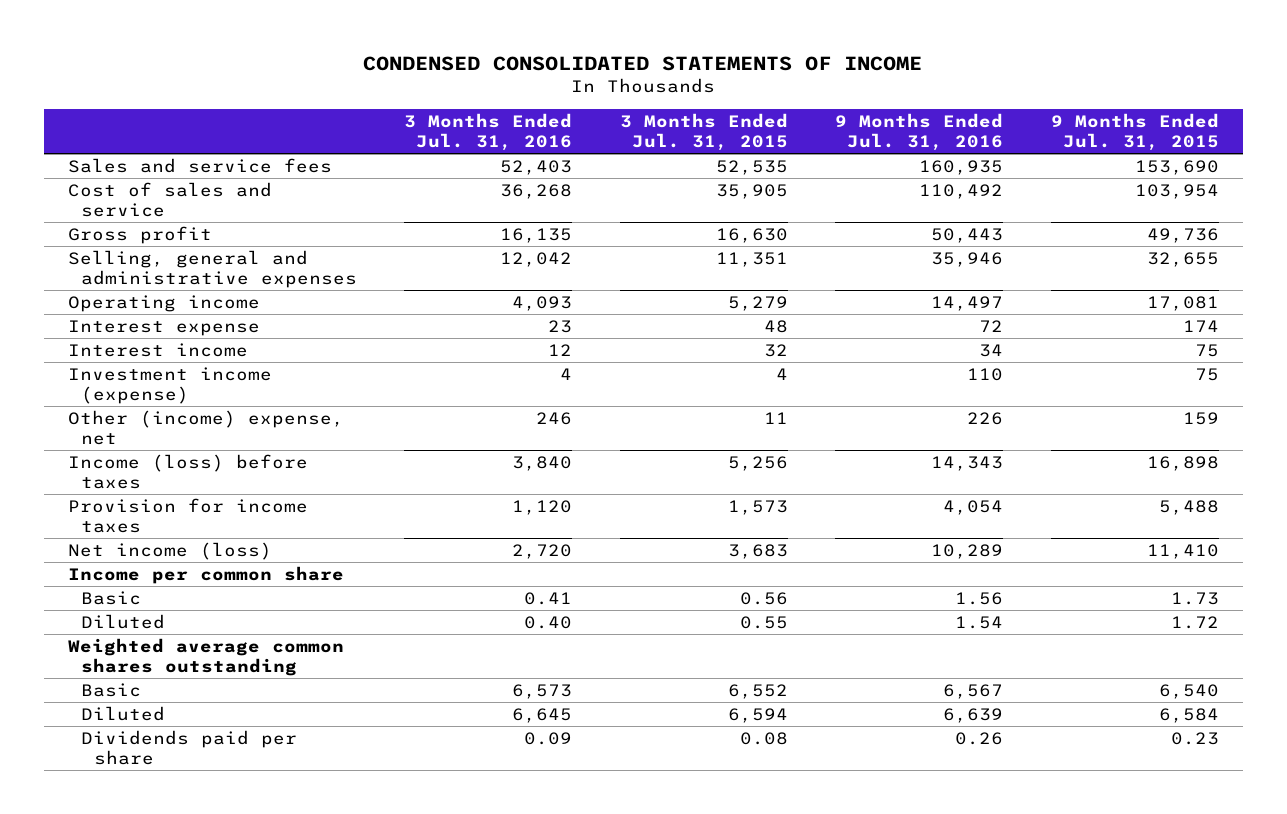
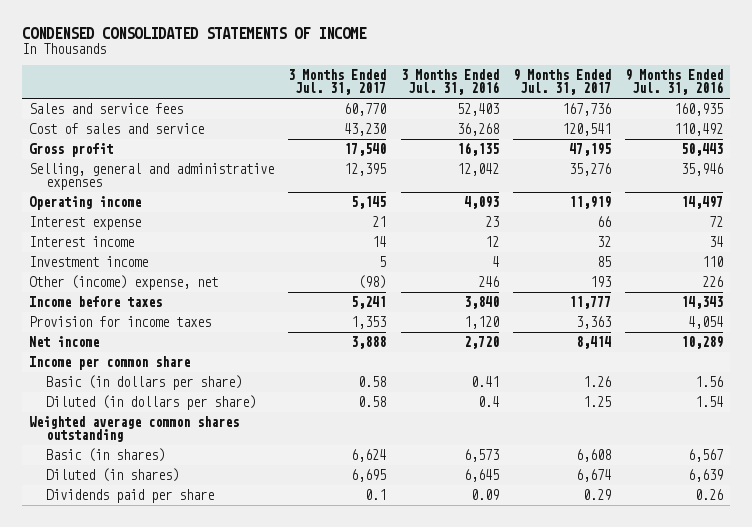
[619,113,788,151] 3 Months Ended Jul. 31, 2015 -> none
[1050,113,1219,151] 9 Months Ended Jul. 31, 2015 -> none
none -> [288,69,387,96] 3 Months Ended Jul. 31, 2017
none -> [512,69,611,96] 9 Months Ended Jul. 31, 2017
[67,366,272,404] Investment income (expense) -> [29,255,149,267] Investment income
[67,453,308,489] Income (loss) before taxes -> [29,295,163,307] Income before taxes
[67,541,272,560] Net income (loss) -> [29,335,100,347] Net income
[80,590,141,605] Basic -> [45,374,242,390] Basic (in dollars per share)
[80,613,165,629] Diluted -> [45,394,256,410] Diluted (in dollars per share)
[524,615,573,629] 0.40 -> [477,395,499,407] 0.4
[80,682,141,697] Basic -> [45,447,165,462] Basic (in shares)
[80,705,165,721] Diluted -> [45,467,179,482] Diluted (in shares)

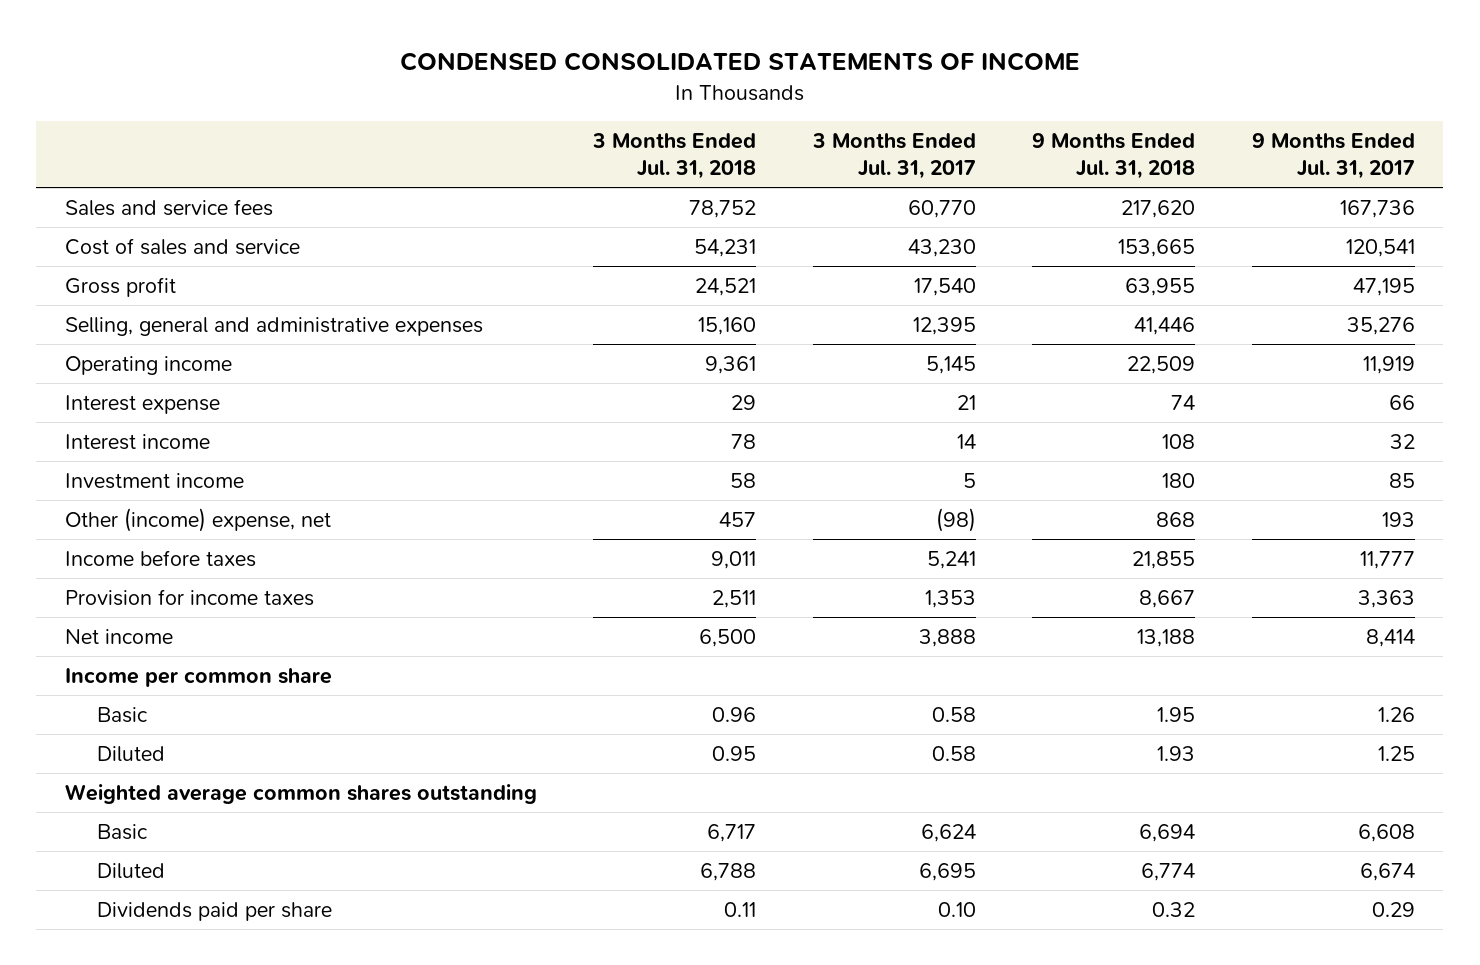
[400,69,499,96] 3 Months Ended Jul. 31, 2016 -> none
[624,69,723,96] 9 Months Ended Jul. 31, 2016 -> none
none -> [592,133,757,180] 3 Months Ended Jul. 31, 2018
none -> [1032,133,1196,180] 9 Months Ended Jul. 31, 2018
[45,374,242,390] Basic (in dollars per share) -> [96,706,148,723] Basic
[45,394,256,410] Diluted (in dollars per share) -> [96,745,165,762] Diluted
[45,447,165,462] Basic (in shares) -> [96,823,148,840] Basic
[45,467,179,482] Diluted (in shares) -> [96,862,165,879] Diluted
[365,488,387,500] 0.1 -> [937,901,976,917] 0.10

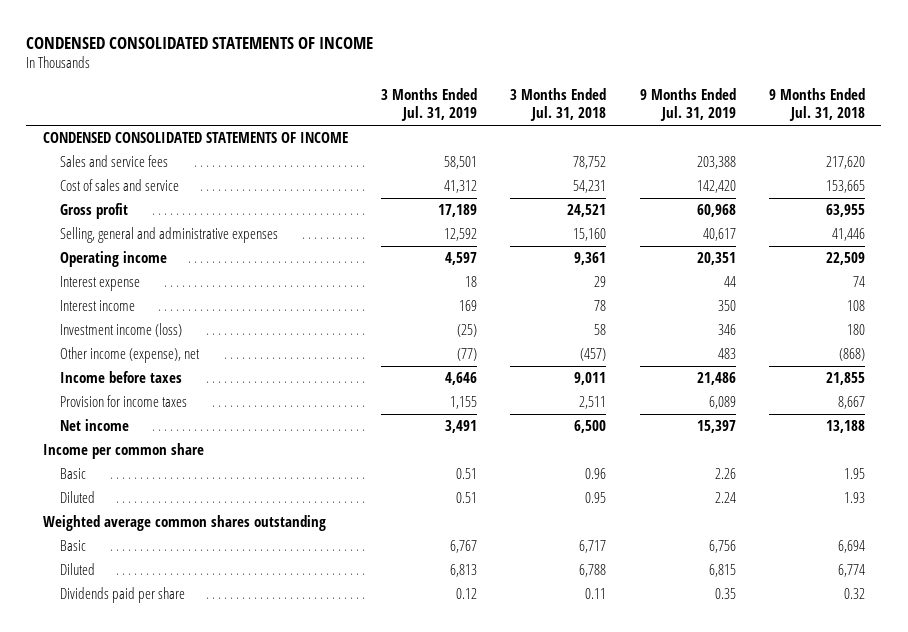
[811,133,976,180] 3 Months Ended Jul. 31, 2017 -> none
[1251,133,1415,180] 9 Months Ended Jul. 31, 2017 -> none
none -> [381,87,478,122] 3 Months Ended Jul. 31, 2019
none -> [639,87,736,122] 9 Months Ended Jul. 31, 2019
none -> [43,132,349,144] CONDENSED CONSOLIDATED STATEMENTS OF INCOME
[64,472,244,489] Investment income -> [60,323,183,338] Investment income (loss)
[64,507,331,532] Other (income) expense, net -> [60,347,201,364] Other income (expense), net
[719,511,757,527] 457 -> [580,348,607,362] (457)
[1156,511,1196,527] 868 -> [838,348,865,362] (868)

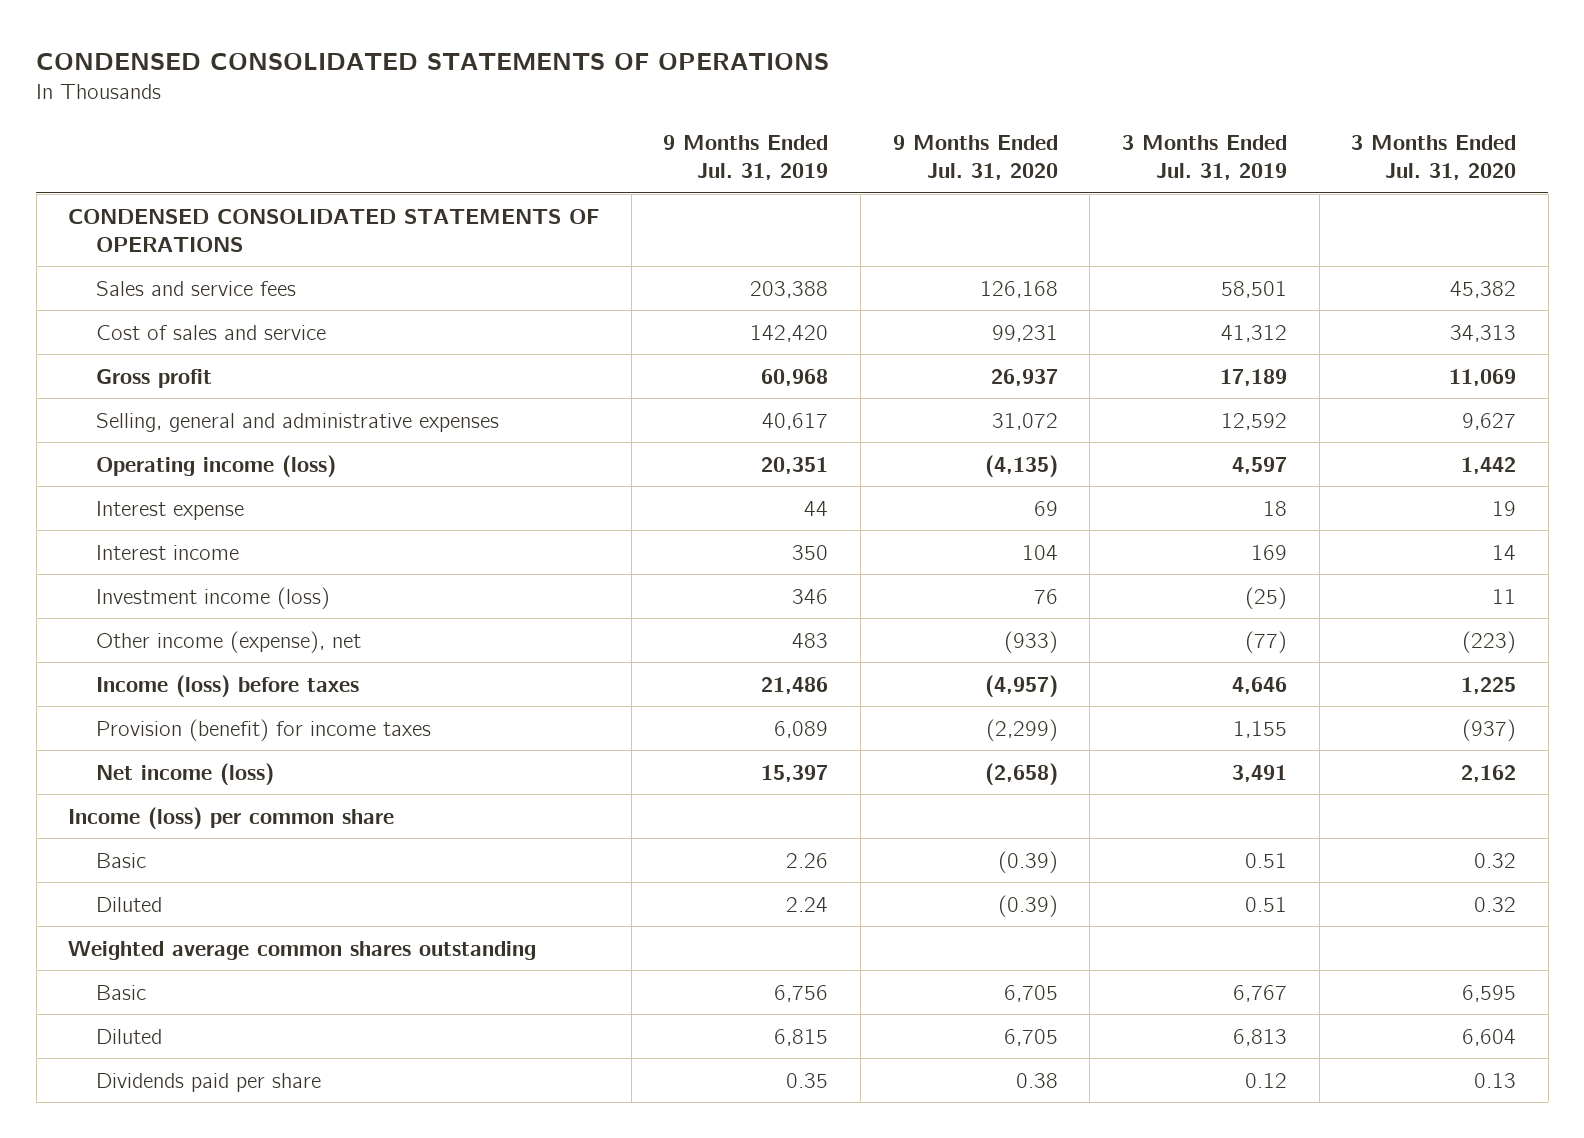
[26,36,374,49] CONDENSED CONSOLIDATED STATEMENTS OF INCOME -> [36,52,830,70] CONDENSED CONSOLIDATED STATEMENTS OF OPERATIONS
[510,87,607,122] 3 Months Ended Jul. 31, 2018 -> none
[768,87,865,122] 9 Months Ended Jul. 31, 2018 -> none
none -> [892,134,1058,180] 9 Months Ended Jul. 31, 2020
none -> [1351,134,1517,180] 3 Months Ended Jul. 31, 2020
[43,132,349,144] CONDENSED CONSOLIDATED STATEMENTS OF INCOME -> [68,208,600,252] CONDENSED CONSOLIDATED STATEMENTS OF OPERATIONS
[60,251,168,268] Operating income -> [95,454,336,477] Operating income (loss)
[60,371,183,384] Income before taxes -> [95,674,359,697] Income (loss) before taxes
[60,395,188,408] Provision for income taxes -> [95,718,431,741] Provision (benefit) for income taxes
[60,419,130,432] Net income -> [95,762,274,785] Net income (loss)
[43,443,205,460] Income per common share -> [68,806,395,829] Income (loss) per common share

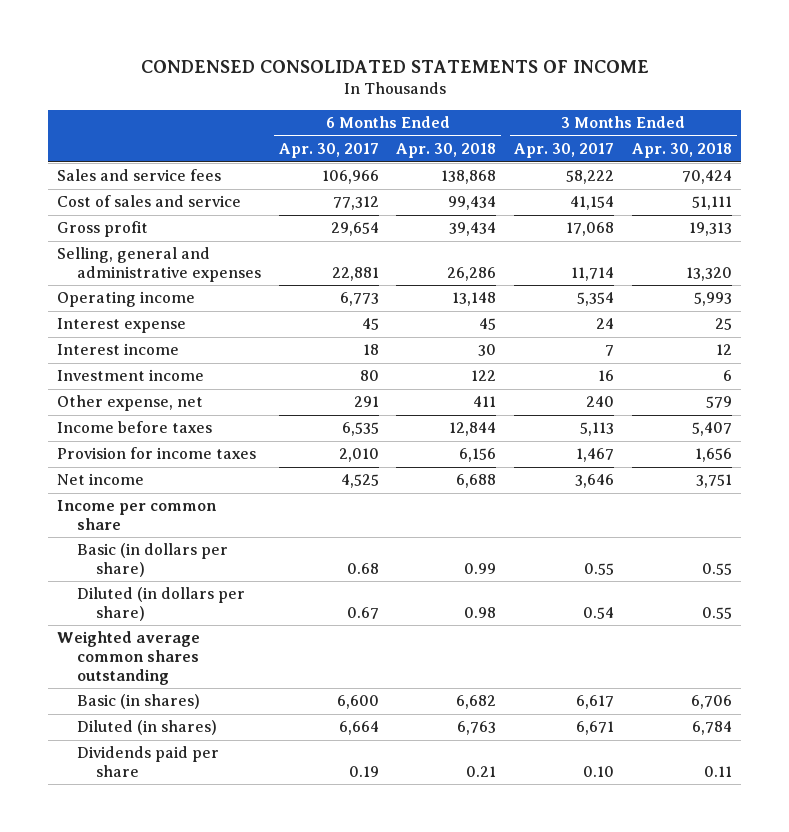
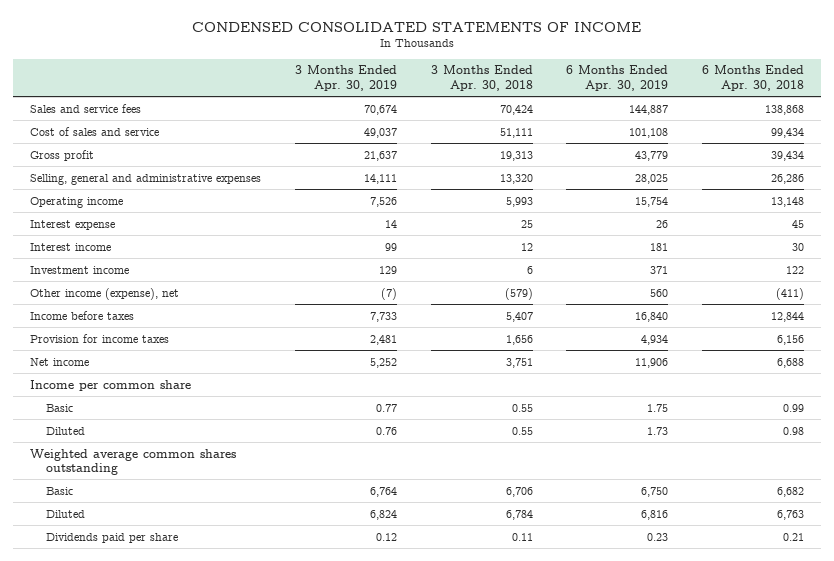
[278,143,379,159] Apr. 30, 2017 -> none
[514,143,615,159] Apr. 30, 2017 -> none
none -> [294,65,397,91] 3 Months Ended Apr. 30, 2019
none -> [566,65,669,91] 6 Months Ended Apr. 30, 2019
[57,395,204,412] Other expense, net -> [30,287,180,300] Other income (expense), net
[473,396,497,408] 411 -> [776,287,805,300] (411)
[706,396,733,409] 579 -> [504,287,533,300] (579)
[76,543,228,577] Basic (in dollars per share) -> [46,403,74,412] Basic
[76,587,245,621] Diluted (in dollars per share) -> [46,426,86,435] Diluted
[76,694,200,710] Basic (in shares) -> [46,486,74,495] Basic
[76,720,217,736] Diluted (in shares) -> [46,509,86,518] Diluted

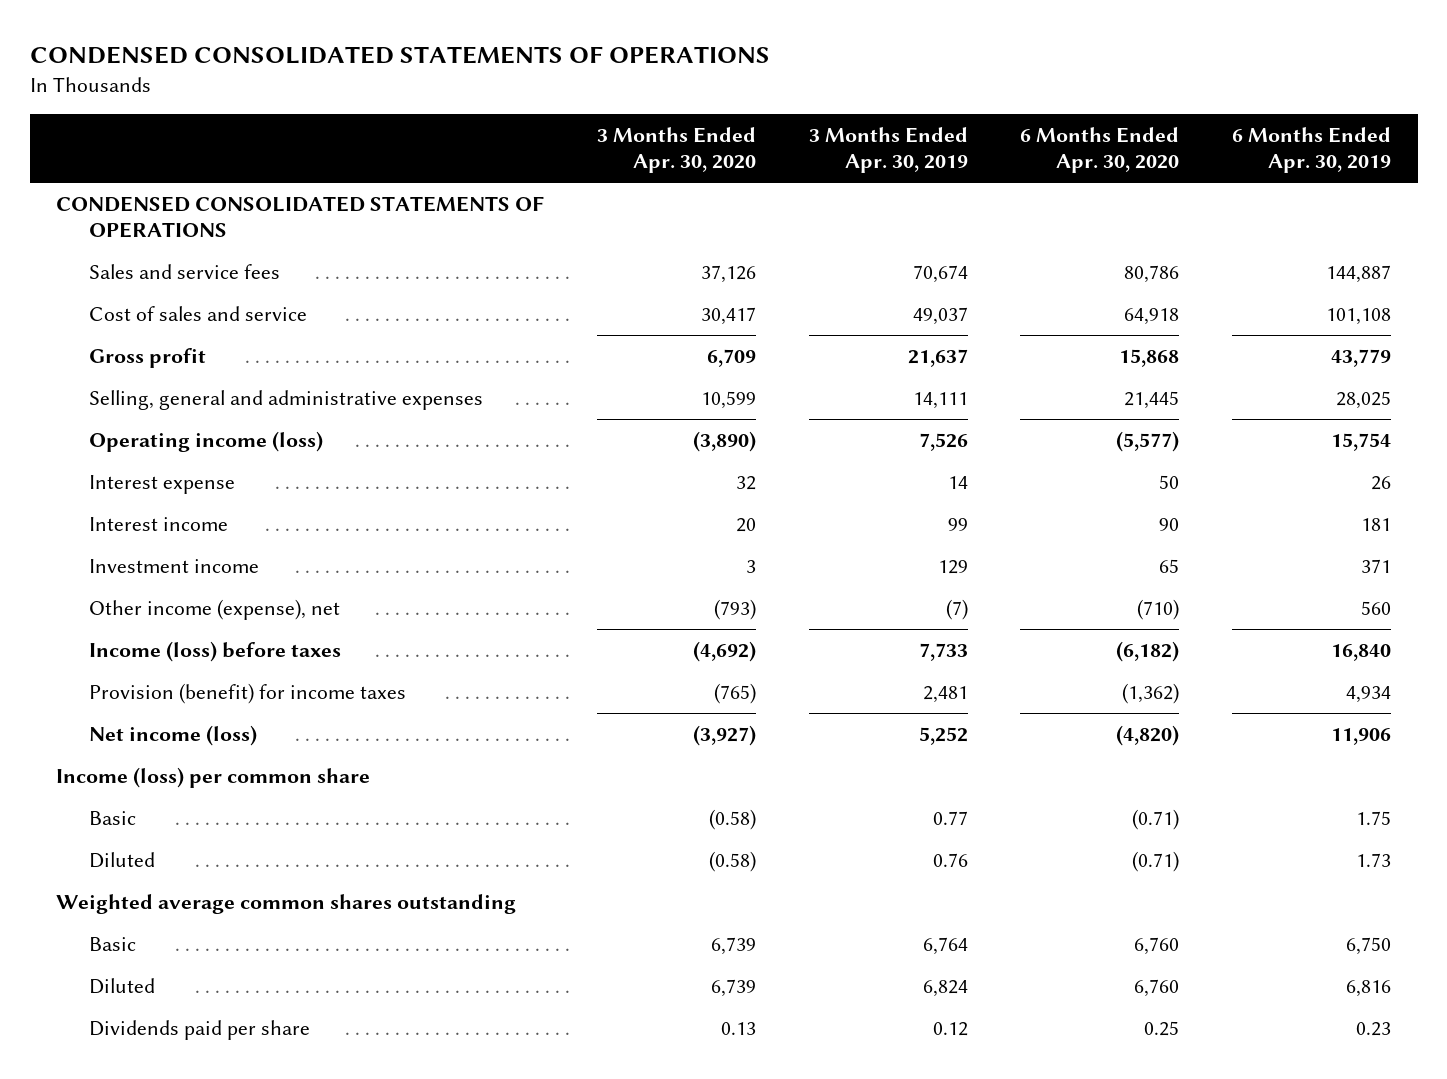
[192,21,642,32] CONDENSED CONSOLIDATED STATEMENTS OF INCOME -> [29,46,770,65] CONDENSED CONSOLIDATED STATEMENTS OF OPERATIONS
[430,65,533,91] 3 Months Ended Apr. 30, 2018 -> none
[702,65,805,91] 6 Months Ended Apr. 30, 2018 -> none
none -> [596,127,756,174] 3 Months Ended Apr. 30, 2020
none -> [1020,127,1180,174] 6 Months Ended Apr. 30, 2020
none -> [56,196,545,239] CONDENSED CONSOLIDATED STATEMENTS OF OPERATIONS
[30,196,124,208] Operating income -> [88,431,323,453] Operating income (loss)
[30,310,135,320] Income before taxes -> [88,641,341,663] Income (loss) before taxes
[30,333,170,343] Provision for income taxes -> [88,683,406,705] Provision (benefit) for income taxes
[30,357,90,366] Net income -> [88,725,257,747] Net income (loss)
[30,379,192,391] Income per common share -> [56,767,371,789] Income (loss) per common share

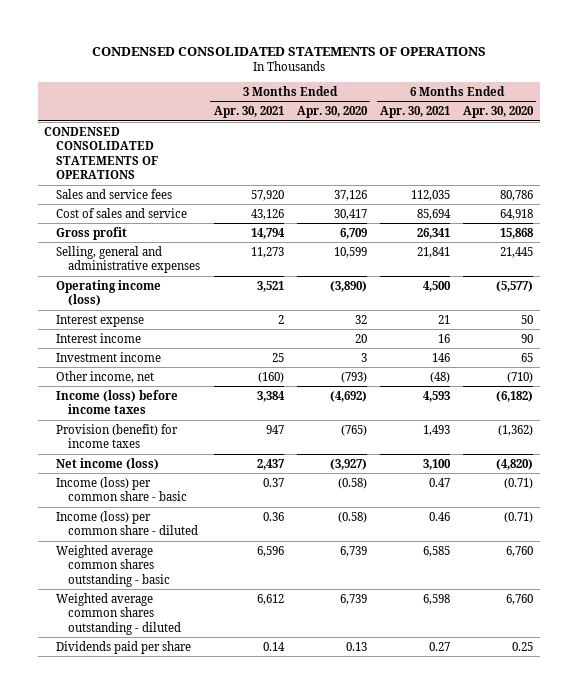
[808,127,968,174] 3 Months Ended Apr. 30, 2019 -> none
[1232,127,1392,174] 6 Months Ended Apr. 30, 2019 -> none
none -> [213,106,284,119] Apr. 30, 2021
none -> [379,106,450,119] Apr. 30, 2021
[88,599,340,621] Other income (expense), net -> [56,370,155,383] Other income, net
[88,641,341,663] Income (loss) before taxes -> [56,389,179,415] Income (loss) before income taxes
[56,767,371,789] Income (loss) per common share -> none
[56,894,517,915] Weighted average common shares outstanding -> none
[88,811,136,826] Basic -> [56,476,188,502] Income (loss) per common share - basic
[88,852,155,869] Diluted -> [56,510,199,536] Income (loss) per common share - diluted
[88,937,136,952] Basic -> [56,544,171,587] Weighted average common shares outstanding - basic
[88,978,155,995] Diluted -> [56,592,182,635] Weighted average common shares outstanding - diluted

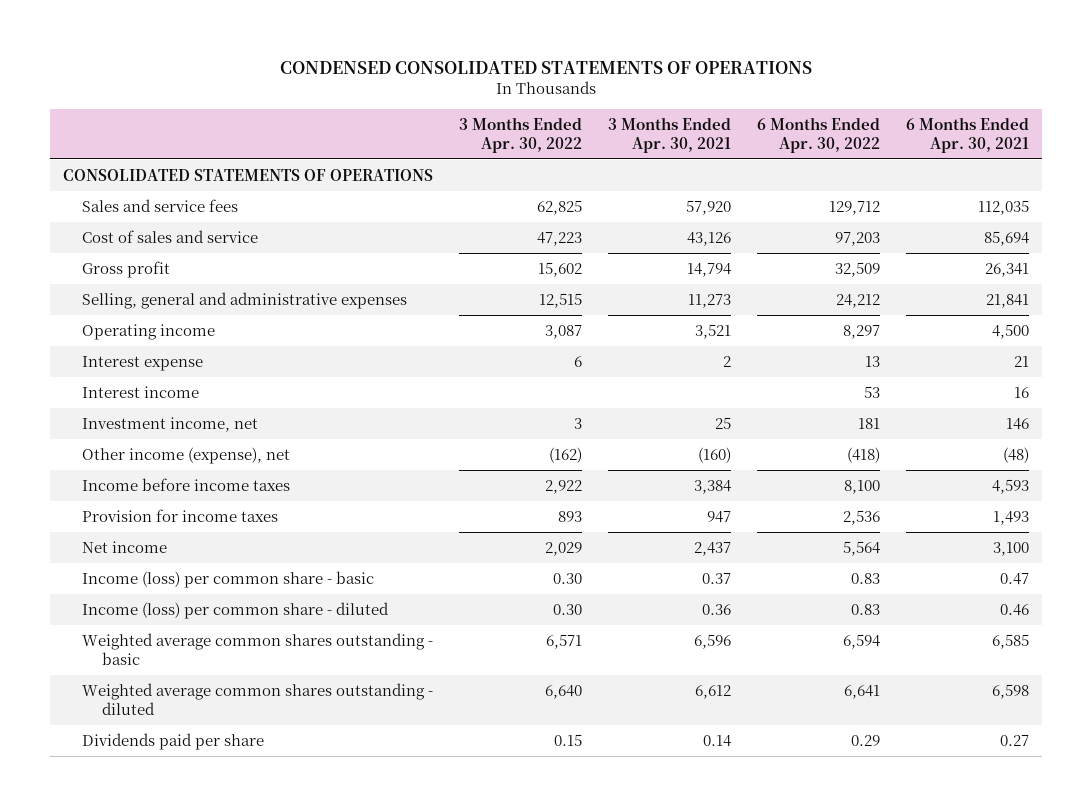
[296,106,368,119] Apr. 30, 2020 -> none
[463,106,535,119] Apr. 30, 2020 -> none
none -> [459,116,583,153] 3 Months Ended Apr. 30, 2022
none -> [756,116,880,153] 6 Months Ended Apr. 30, 2022
[44,126,159,180] CONDENSED CONSOLIDATED STATEMENTS OF OPERATIONS -> [63,168,434,181] CONSOLIDATED STATEMENTS OF OPERATIONS
[56,279,162,307] Operating income (loss) -> [82,323,216,340] Operating income
[56,351,162,362] Investment income -> [82,416,259,432] Investment income, net
[56,370,155,383] Other income, net -> [82,446,291,464] Other income (expense), net
[56,389,179,415] Income (loss) before income taxes -> [82,477,291,491] Income before income taxes
[56,423,179,449] Provision (benefit) for income taxes -> [82,508,279,522] Provision for income taxes
[56,457,160,470] Net income (loss) -> [82,540,168,553] Net income

